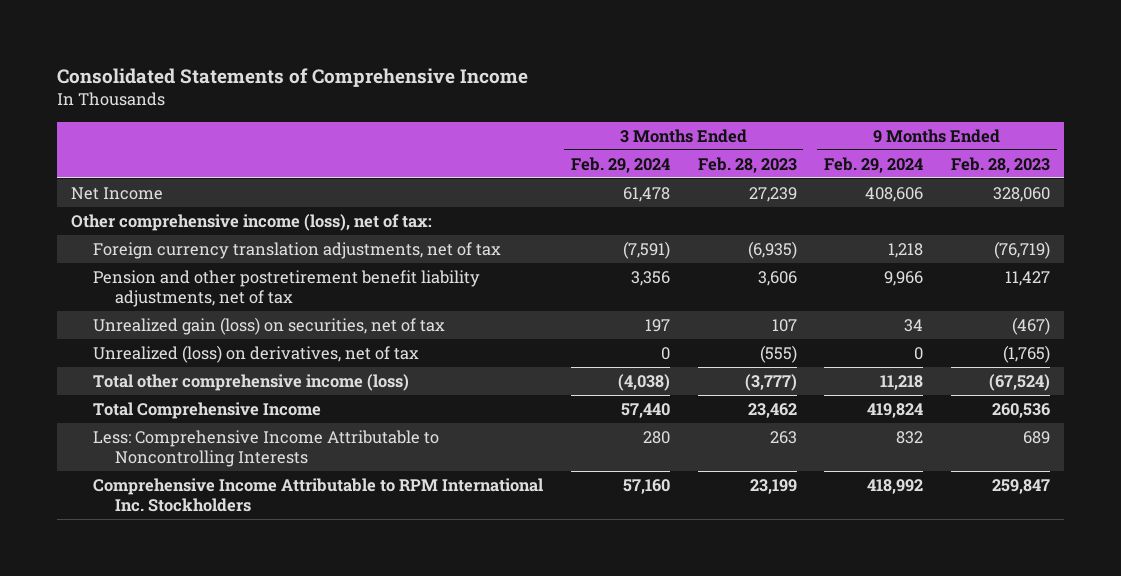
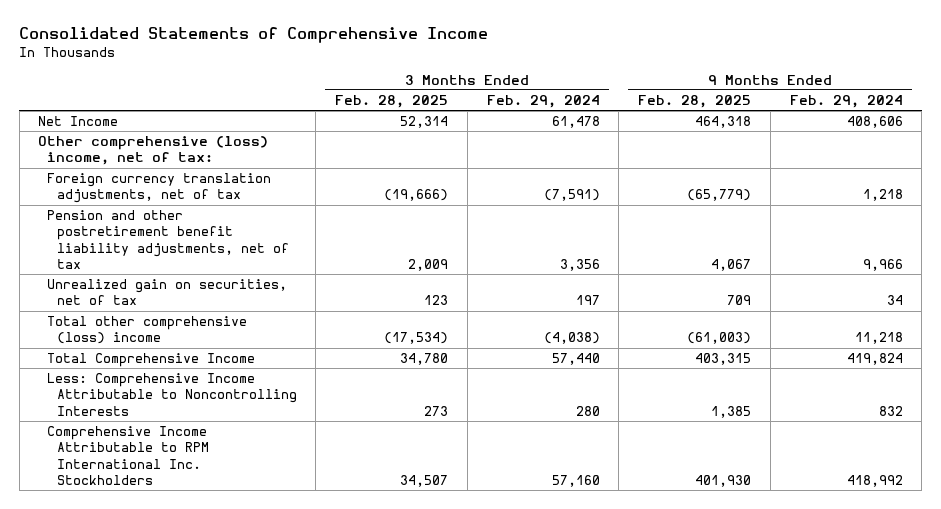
[697,156,797,173] Feb. 28, 2023 -> none
[950,156,1050,173] Feb. 28, 2023 -> none
none -> [335,95,449,109] Feb. 28, 2025
none -> [638,95,752,109] Feb. 28, 2025
[71,213,433,231] Other comprehensive income (loss), net of tax: -> [38,136,269,166] Other comprehensive (loss) income, net of tax:
[93,344,420,363] Unrealized (loss) on derivatives, net of tax -> none
[93,316,446,335] Unrealized gain (loss) on securities, net of tax -> [47,279,288,306] Unrealized gain on securities, net of tax
[93,373,410,391] Total other comprehensive income (loss) -> [47,316,248,345] Total other comprehensive (loss) income

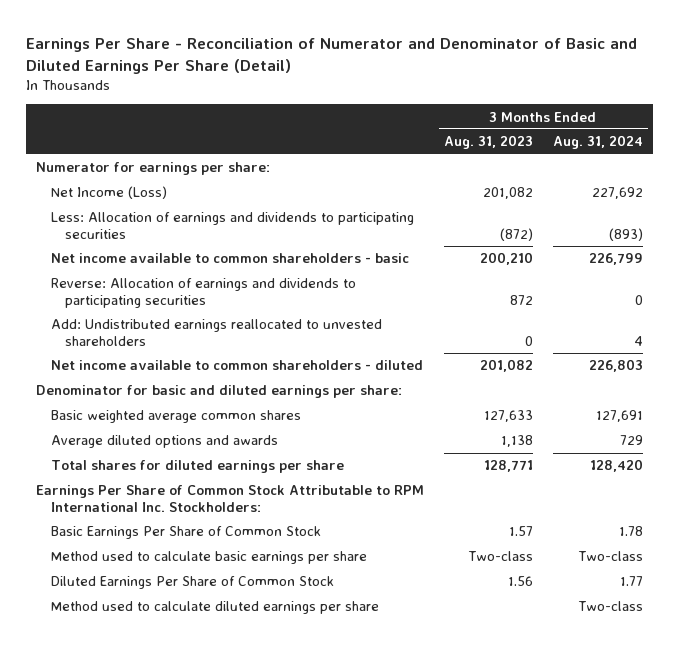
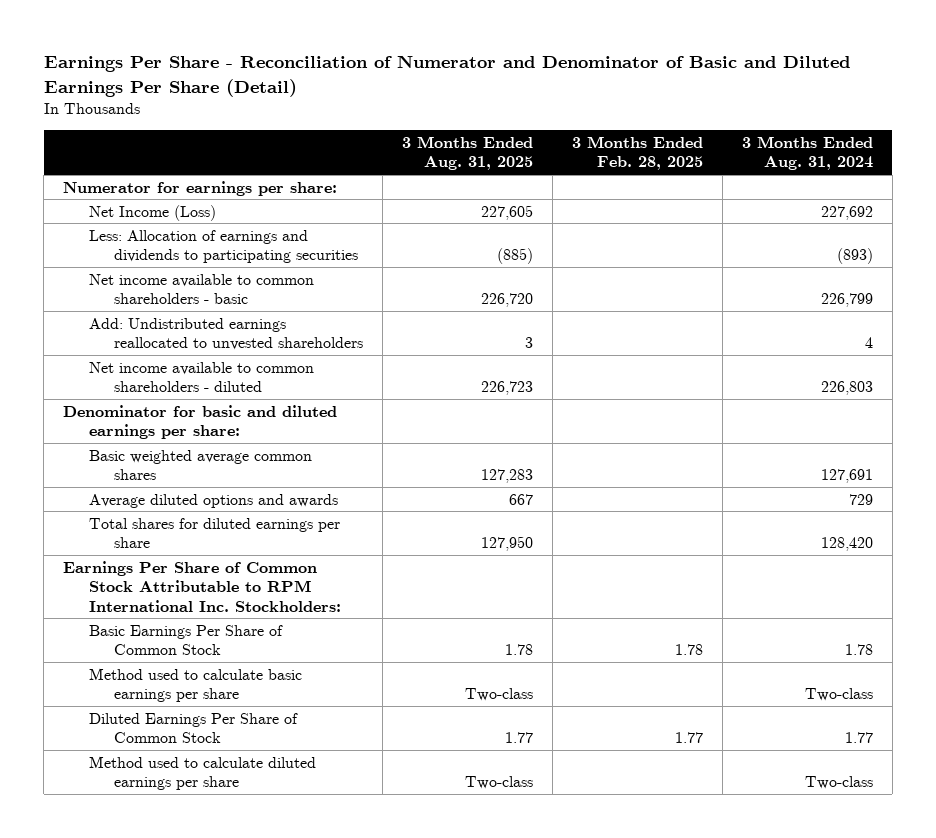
[444,135,534,150] Aug. 31, 2023 -> none
none -> [401,135,533,171] 3 Months Ended Aug. 31, 2025
none -> [571,135,703,171] 3 Months Ended Feb. 28, 2025
[50,278,356,308] Reverse: Allocation of earnings and dividends to participating securities -> none

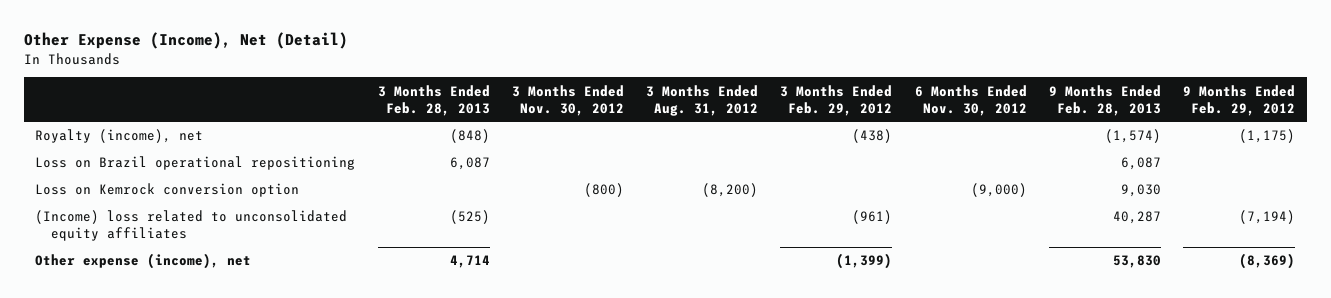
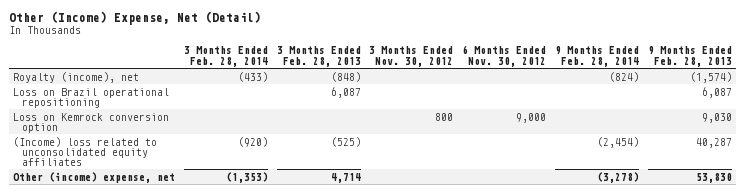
[24,32,349,50] Other Expense (Income), Net (Detail) -> [8,11,261,26] Other (Income) Expense, Net (Detail)
[646,84,759,116] 3 Months Ended Aug. 31, 2012 -> none
[780,84,893,116] 3 Months Ended Feb. 29, 2012 -> none
[1183,84,1296,116] 9 Months Ended Feb. 29, 2012 -> none
none -> [183,46,268,67] 3 Months Ended Feb. 28, 2014
none -> [554,46,639,67] 9 Months Ended Feb. 28, 2014
[583,183,624,198] (800) -> [435,112,454,121] 800
[970,183,1027,198] (9,000) -> [516,112,547,123] 9,000
[35,253,252,270] Other expense (income), net -> [13,171,176,183] Other (income) expense, net

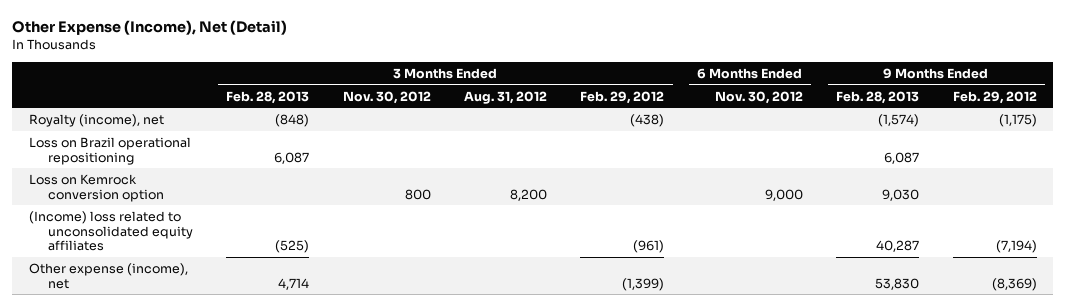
[8,11,261,26] Other (Income) Expense, Net (Detail) -> [12,20,288,36] Other Expense (Income), Net (Detail)
[183,46,268,67] 3 Months Ended Feb. 28, 2014 -> none
[554,46,639,67] 9 Months Ended Feb. 28, 2014 -> none
none -> [464,90,548,104] Aug. 31, 2012
none -> [580,90,665,104] Feb. 29, 2012
none -> [952,90,1037,104] Feb. 29, 2012
[13,171,176,183] Other (income) expense, net -> [29,262,189,289] Other expense (income), net

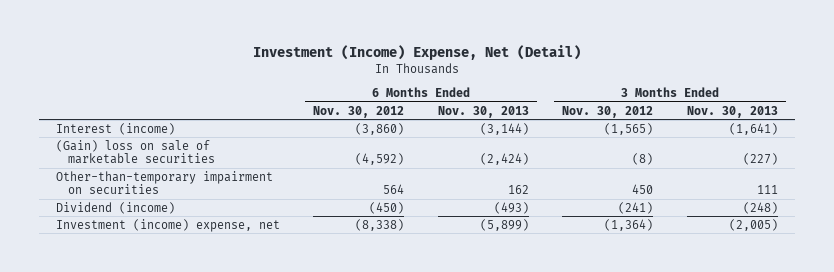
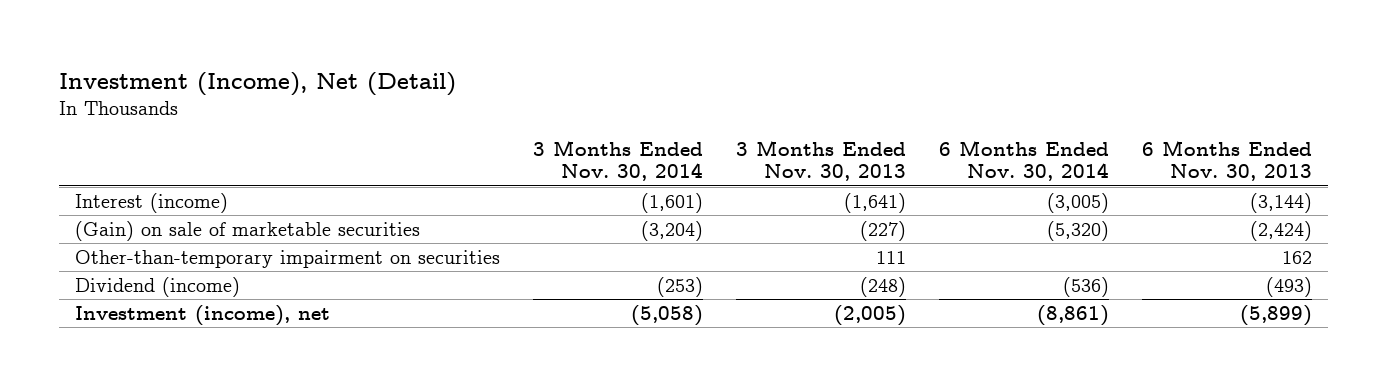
[252,45,581,61] Investment (Income) Expense, Net (Detail) -> [58,72,456,97] Investment (Income), Net (Detail)
[313,105,405,118] Nov. 30, 2012 -> none
[562,105,654,118] Nov. 30, 2012 -> none
none -> [533,139,704,182] 3 Months Ended Nov. 30, 2014
none -> [938,139,1109,182] 6 Months Ended Nov. 30, 2014
[55,139,215,165] (Gain) loss on sale of marketable securities -> [75,220,421,241] (Gain) on sale of marketable securities
[55,218,280,232] Investment (income) expense, net -> [75,304,331,326] Investment (income), net

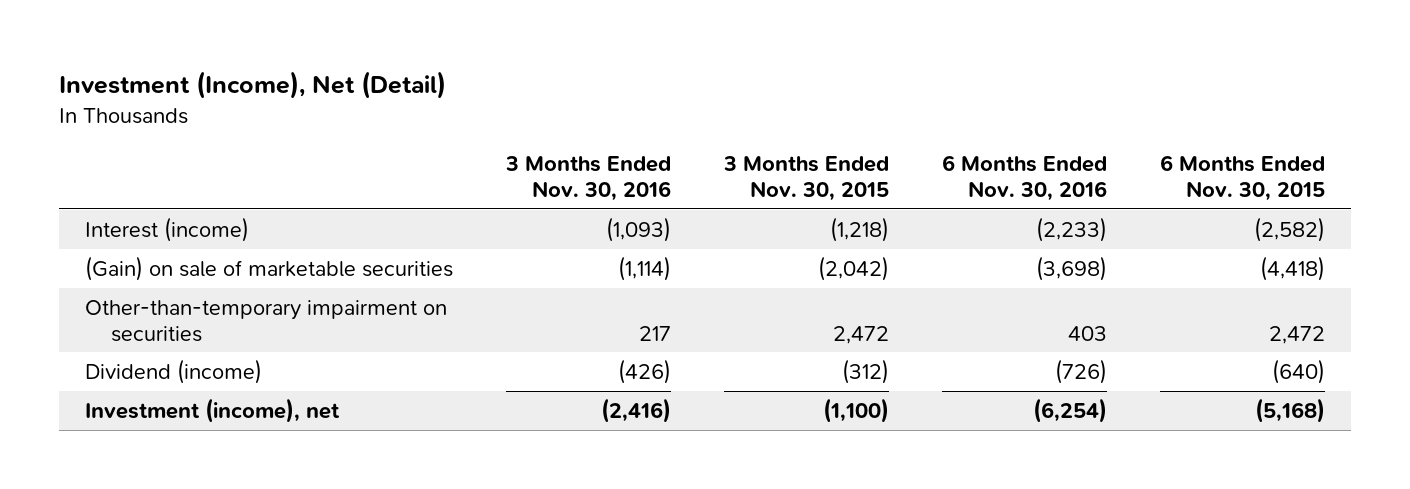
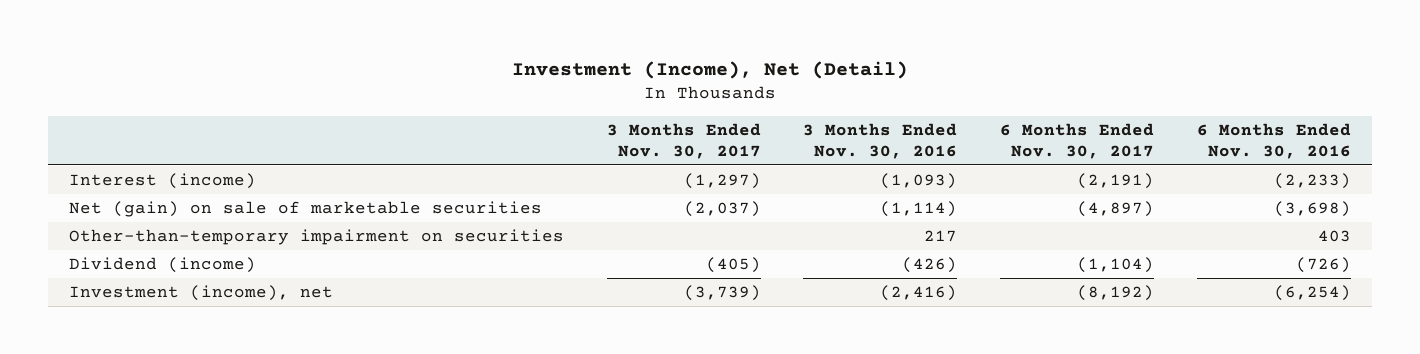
[723,156,890,201] 3 Months Ended Nov. 30, 2015 -> none
[1159,155,1325,201] 6 Months Ended Nov. 30, 2015 -> none
none -> [606,122,761,160] 3 Months Ended Nov. 30, 2017
none -> [999,122,1154,160] 6 Months Ended Nov. 30, 2017
[85,255,454,281] (Gain) on sale of marketable securities -> [69,200,543,217] Net (gain) on sale of marketable securities

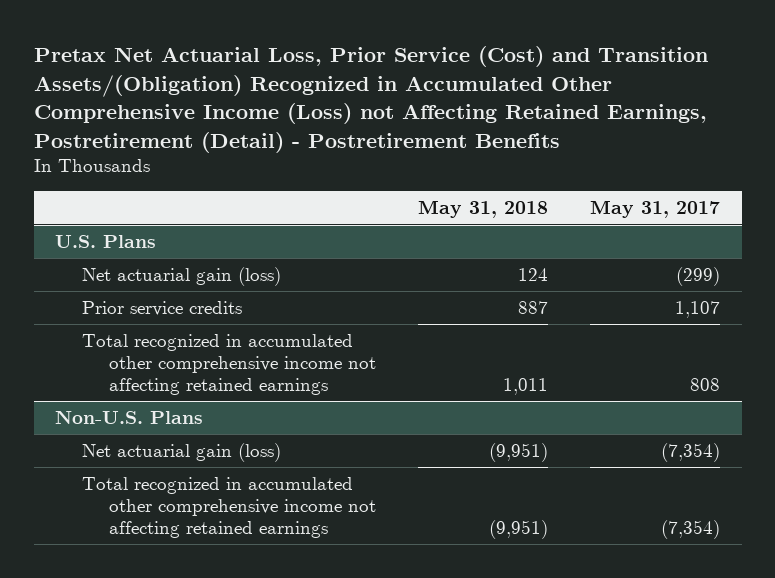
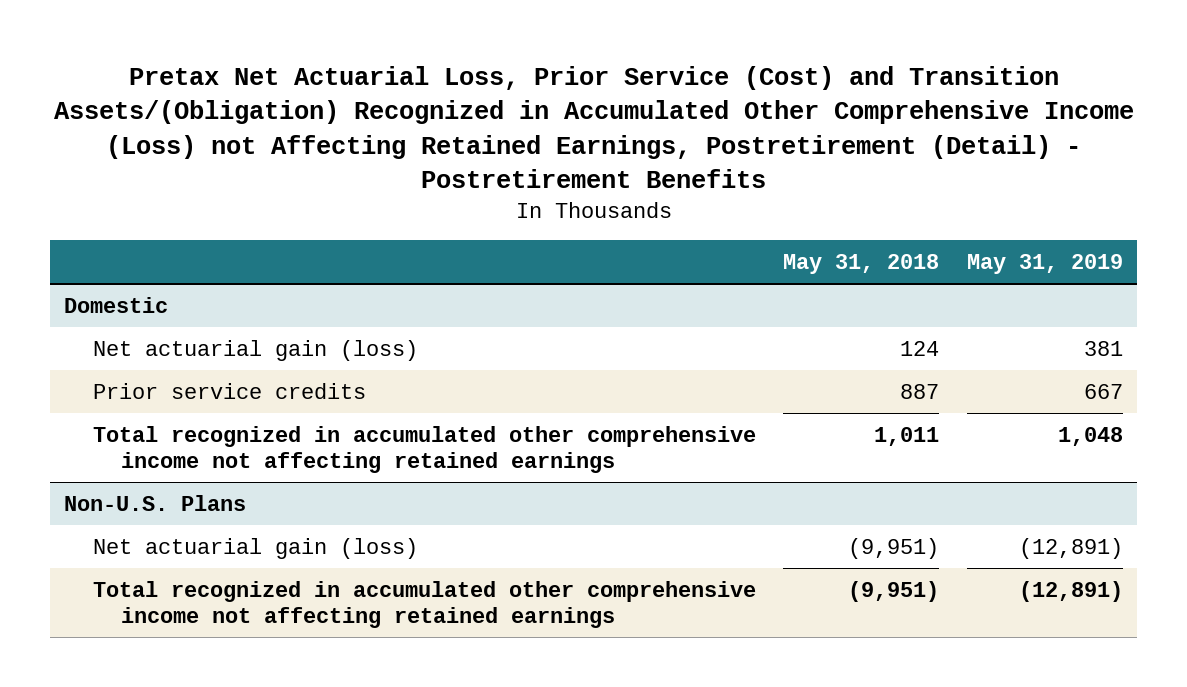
[590,199,721,218] May 31, 2017 -> none
none -> [966,253,1123,274] May 31, 2019
[54,234,156,248] U.S. Plans -> [64,296,169,313] Domestic

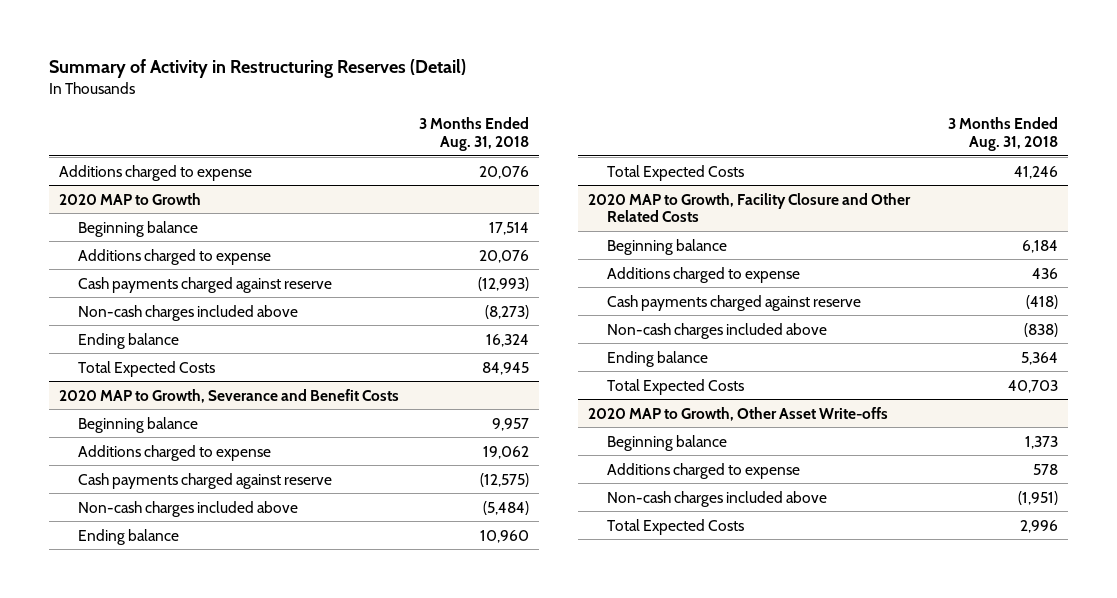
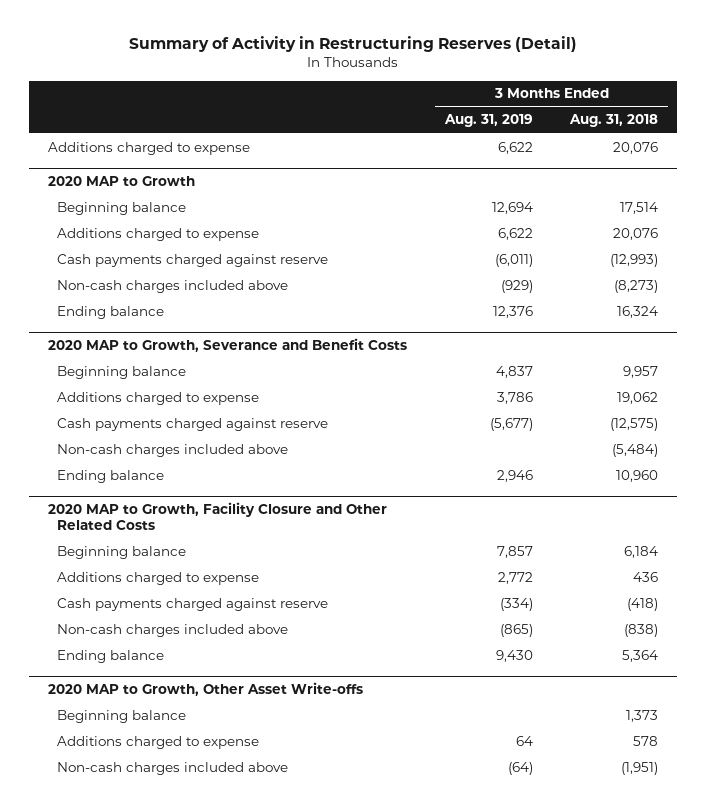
none -> [443,114,533,128] Aug. 31, 2019
[78,360,216,377] Total Expected Costs -> none
[606,164,744,181] Total Expected Costs -> none
[606,378,744,395] Total Expected Costs -> none
[606,518,744,535] Total Expected Costs -> none

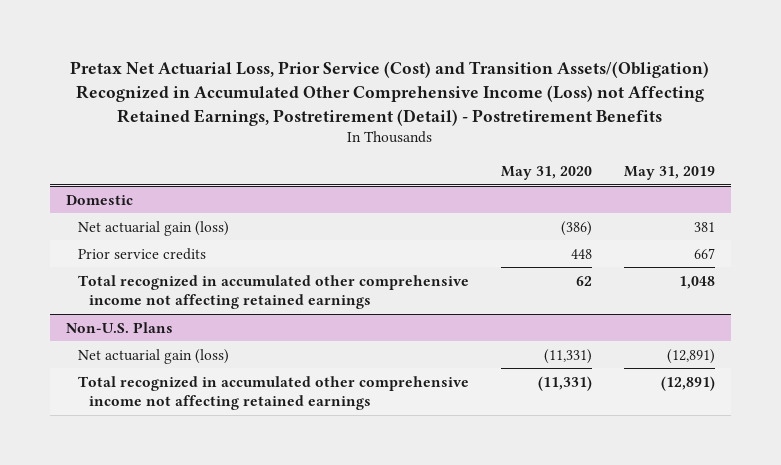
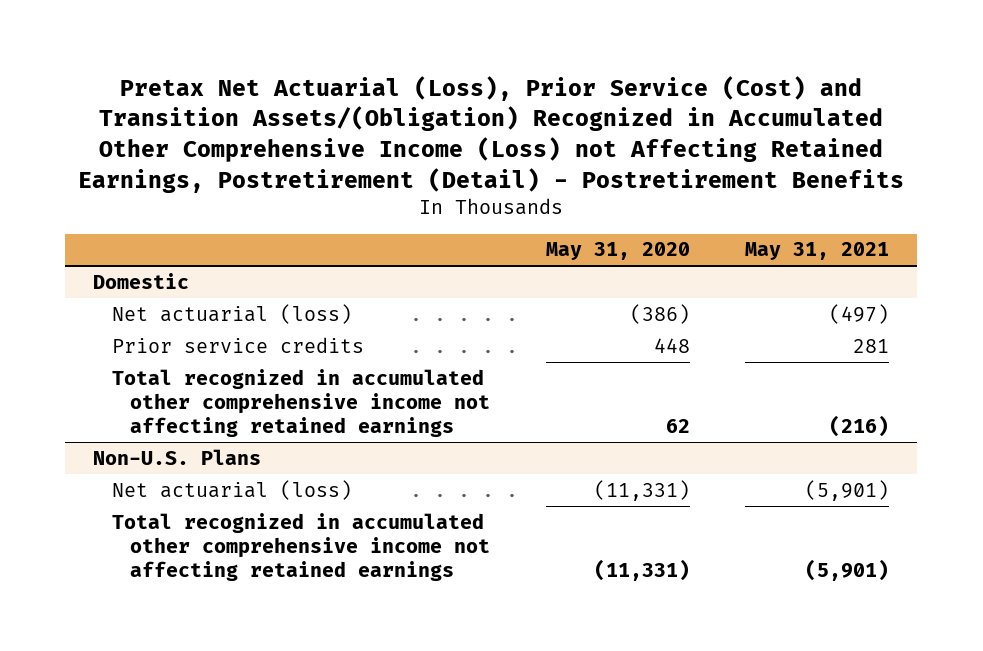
[70,60,710,126] Pretax Net Actuarial Loss, Prior Service (Cost) and Transition Assets/(Obligation) Recognized in Accumulated Other Comprehensive Income (Loss) not Affecting Retained Earnings, Postretirement (Detail) - Postretirement Benefits -> [78,75,905,193] Pretax Net Actuarial (Loss), Prior Service (Cost) and Transition Assets/(Obligation) Recognized in Accumulated Other Comprehensive Income (Loss) not Affecting Retained Earnings, Postretirement (Detail) - Postretirement Benefits
[623,166,715,181] May 31, 2019 -> none
none -> [745,242,890,261] May 31, 2021
[77,220,229,236] Net actuarial gain (loss) -> [111,303,352,324] Net actuarial (loss)
[77,348,229,364] Net actuarial gain (loss) -> [111,479,352,500] Net actuarial (loss)

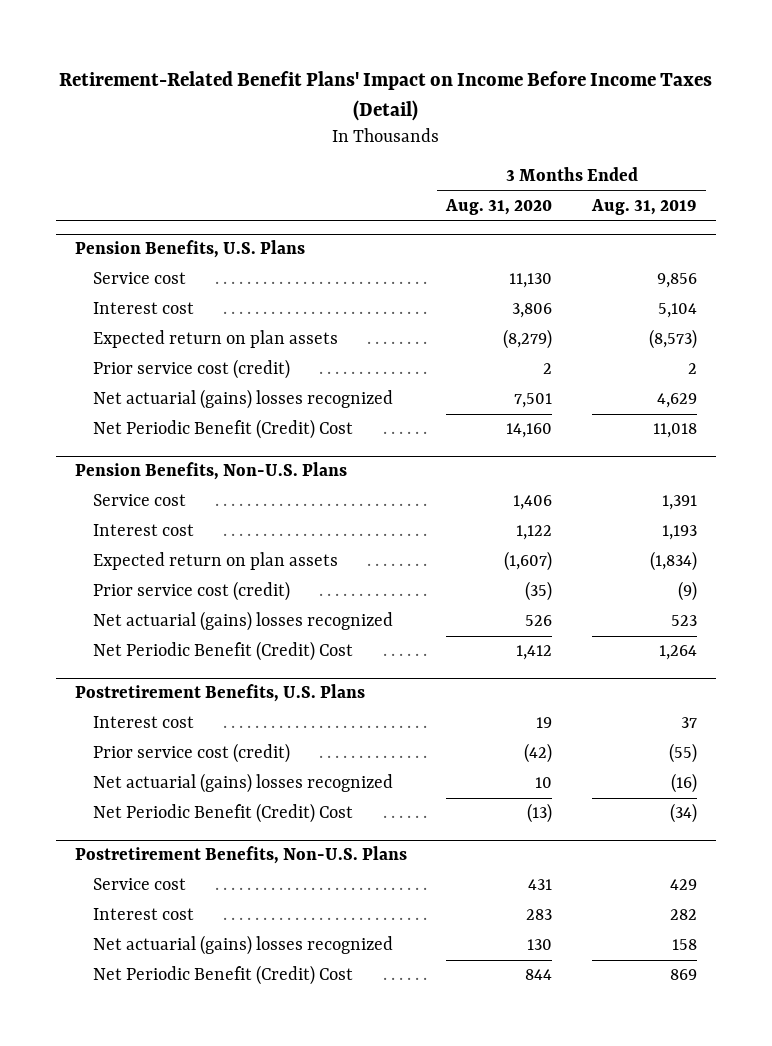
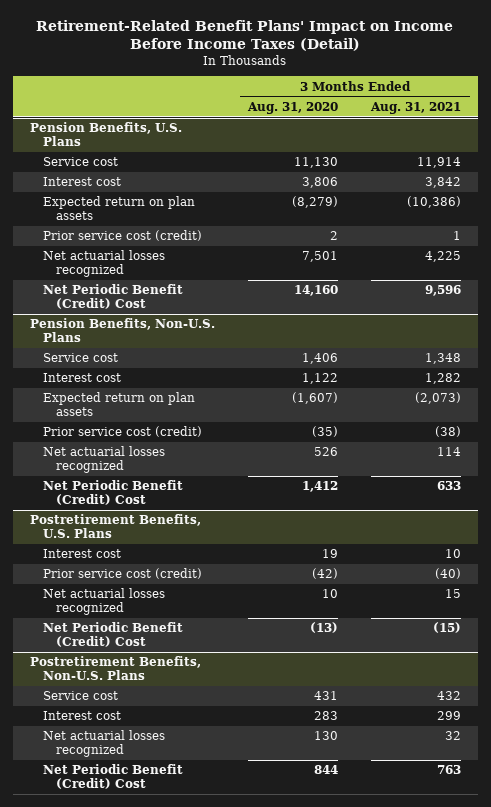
[590,199,697,216] Aug. 31, 2019 -> none
none -> [370,101,462,114] Aug. 31, 2021
[92,389,393,410] Net actuarial (gains) losses recognized -> [42,250,165,278] Net actuarial losses recognized
[92,611,393,632] Net actuarial (gains) losses recognized -> [42,446,165,474] Net actuarial losses recognized
[92,773,393,794] Net actuarial (gains) losses recognized -> [42,588,165,616] Net actuarial losses recognized
[92,935,393,956] Net actuarial (gains) losses recognized -> [42,730,165,758] Net actuarial losses recognized

